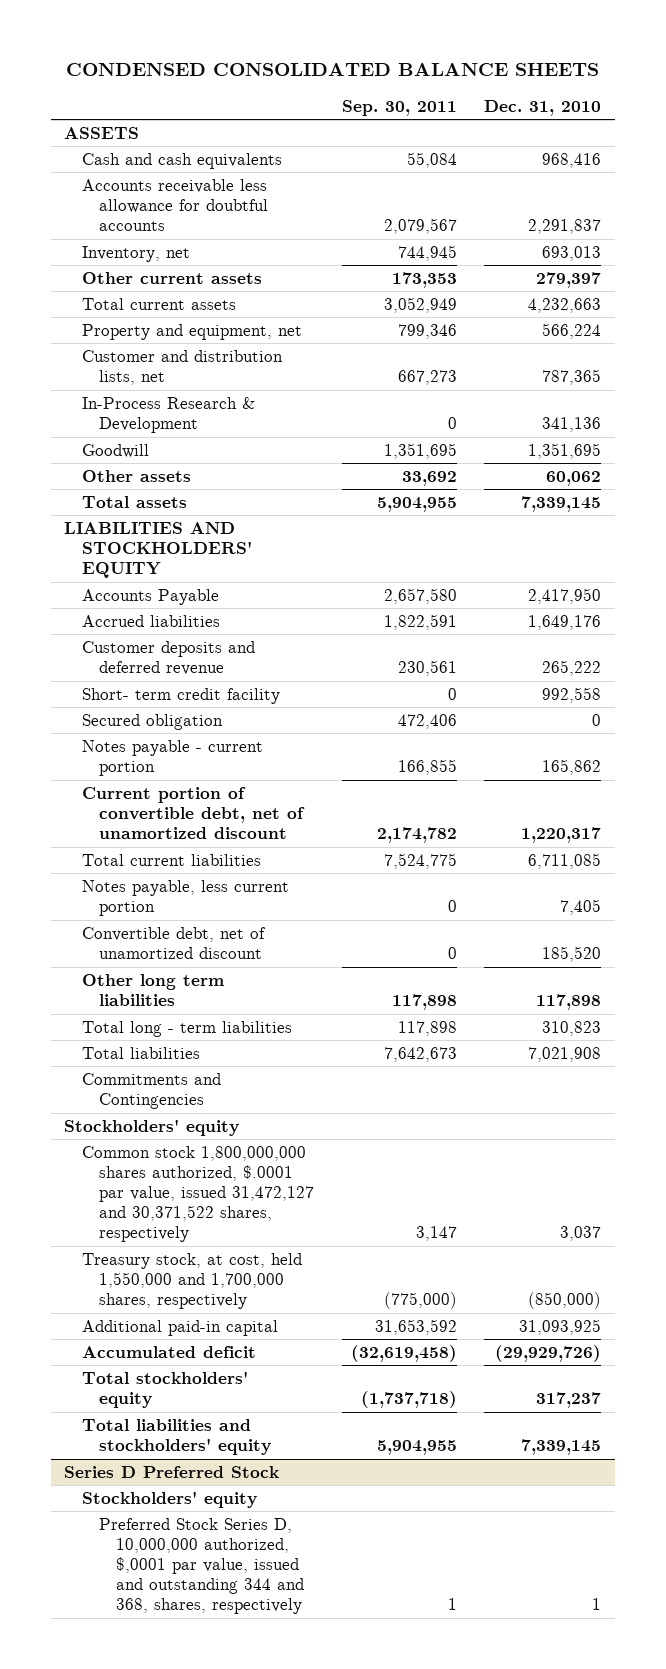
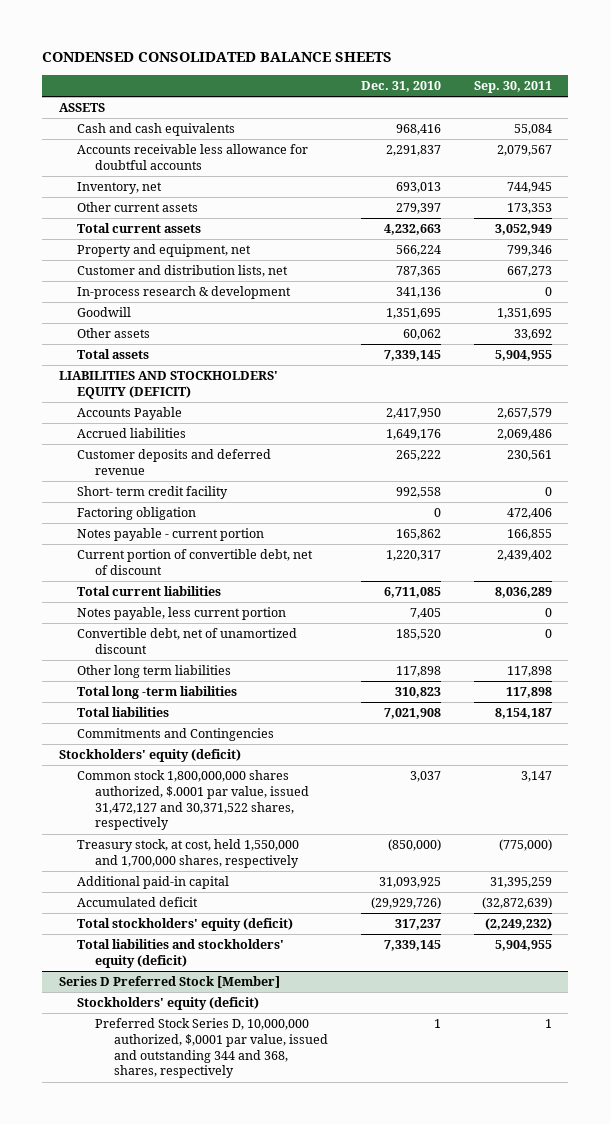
[81,396,255,434] In-Process Research & Development -> [77,286,292,300] In-process research & development
[64,521,252,579] LIABILITIES AND STOCKHOLDERS' EQUITY -> [58,371,278,400] LIABILITIES AND STOCKHOLDERS' EQUITY (DEFICIT)
[383,587,457,604] 2,657,580 -> [496,408,552,420] 2,657,579
[383,613,457,630] 1,822,591 -> [496,429,552,441] 2,069,486
[81,713,223,730] Secured obligation -> [77,507,197,521] Factoring obligation
[81,786,306,840] Current portion of convertible debt, net of unamortized discount -> [77,549,314,576] Current portion of convertible debt, net of discount
[376,827,457,844] 2,174,782 -> [496,550,552,562] 2,439,402
[383,852,457,869] 7,524,775 -> [494,587,552,599] 8,036,289
[81,1020,292,1037] Total long - term liabilities -> [77,686,238,700] Total long -term liabilities
[383,1046,457,1062] 7,642,673 -> [494,708,552,720] 8,154,187
[64,1118,240,1136] Stockholders' equity -> [58,749,241,763] Stockholders' equity (deficit)
[374,1318,457,1335] 31,653,592 -> [489,877,552,889] 31,395,259
[350,1344,457,1362] (32,619,458) -> [481,897,552,910] (32,872,639)
[81,1370,248,1409] Total stockholders' equity -> [77,918,294,932] Total stockholders' equity (deficit)
[360,1391,457,1409] (1,737,718) -> [484,918,552,931] (2,249,232)
[81,1418,272,1456] Total liabilities and stockholders' equity -> [77,939,285,969] Total liabilities and stockholders' equity (deficit)
[64,1465,280,1478] Series D Preferred Stock -> [58,976,280,989] Series D Preferred Stock [Member]
[81,1490,257,1508] Stockholders' equity -> [77,997,260,1011] Stockholders' equity (deficit)

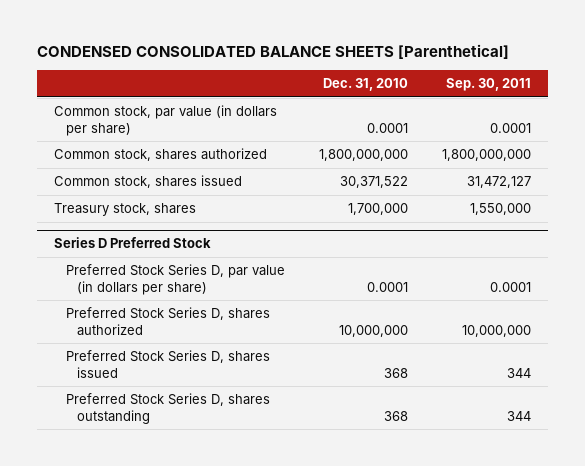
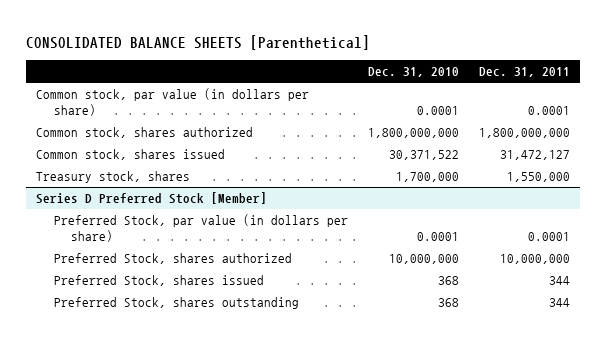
[36,43,509,59] CONDENSED CONSOLIDATED BALANCE SHEETS [Parenthetical] -> [26,34,371,50] CONSOLIDATED BALANCE SHEETS [Parenthetical]
[446,78,532,92] Sep. 30, 2011 -> none
none -> [478,67,570,78] Dec. 31, 2011
[53,237,211,249] Series D Preferred Stock -> [36,192,268,205] Series D Preferred Stock [Member]
[65,264,285,295] Preferred Stock Series D, par value (in dollars per share) -> [53,214,348,243] Preferred Stock, par value (in dollars per share)
[65,307,270,336] Preferred Stock Series D, shares authorized -> [53,253,292,265] Preferred Stock, shares authorized
[65,350,270,378] Preferred Stock Series D, shares issued -> [53,275,264,287] Preferred Stock, shares issued
[65,393,270,424] Preferred Stock Series D, shares outstanding -> [53,297,299,310] Preferred Stock, shares outstanding

